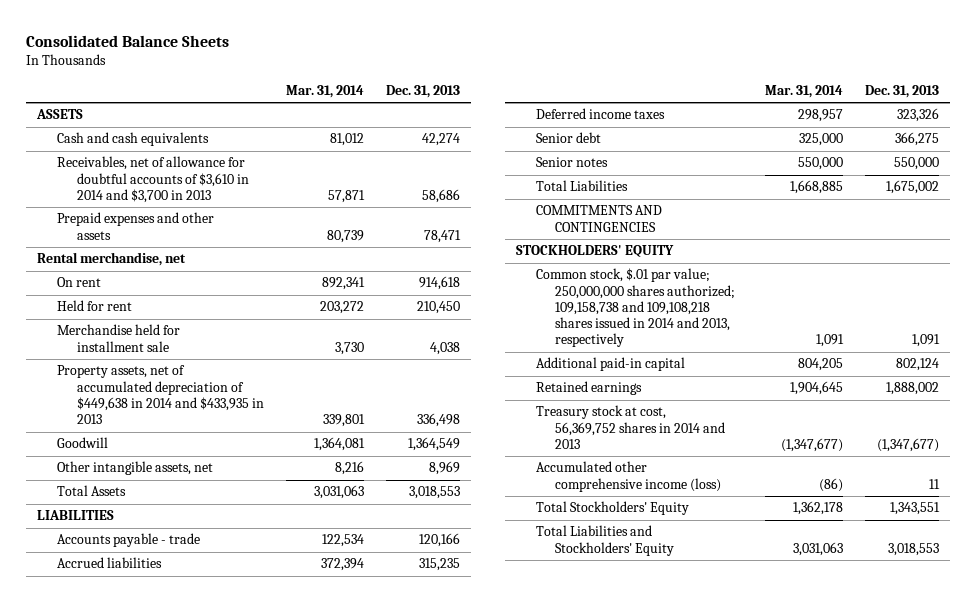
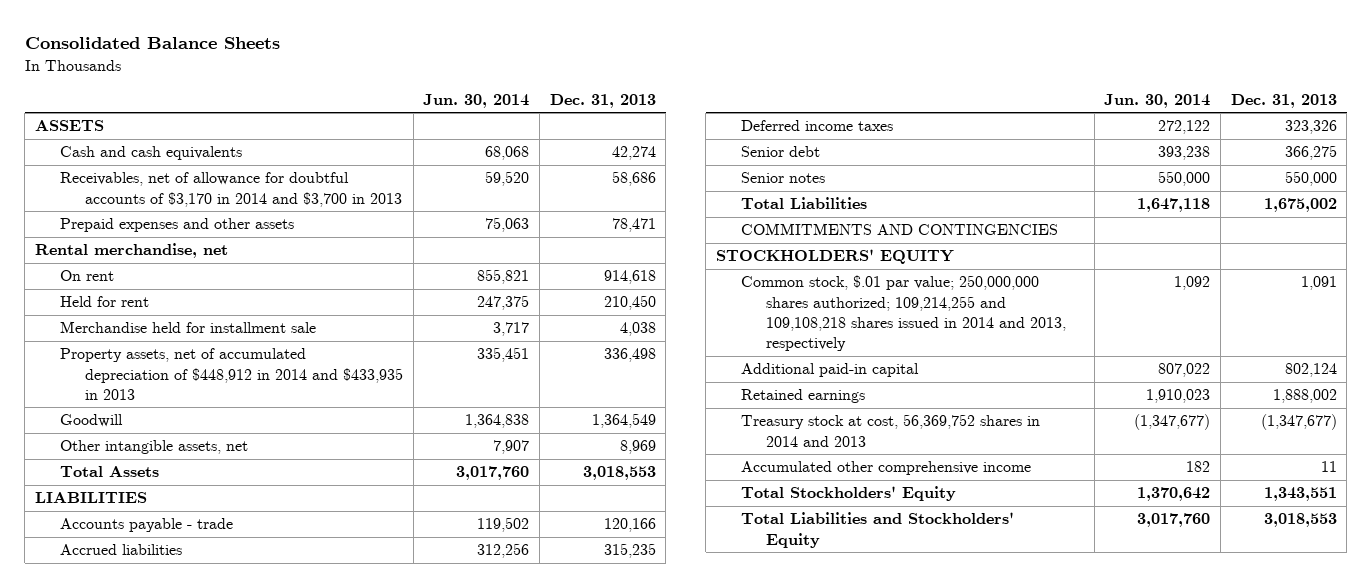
[286,84,365,98] Mar. 31, 2014 -> none
none -> [423,93,530,108] Jun. 30, 2014
[57,156,250,203] Receivables, net of allowance for doubtful accounts of $3,610 in 2014 and $3,700 in 2013 -> [59,172,402,207] Receivables, net of allowance for doubtful accounts of $3,170 in 2014 and $3,700 in 2013
[57,365,265,425] Property assets, net of accumulated depreciation of $449,638 in 2014 and $433,935 in 2013 -> [59,348,403,400] Property assets, net of accumulated depreciation of $448,912 in 2014 and $433,935 in 2013
[535,268,736,348] Common stock, $.01 par value; 250,000,000 shares authorized; 109,158,738 and 109,108,218 shares issued in 2014 and 2013, respectively -> [740,275,1066,352] Common stock, $.01 par value; 250,000,000 shares authorized; 109,214,255 and 109,108,218 shares issued in 2014 and 2013, respectively
[535,461,722,492] Accumulated other comprehensive income (loss) -> [740,461,1031,476] Accumulated other comprehensive income

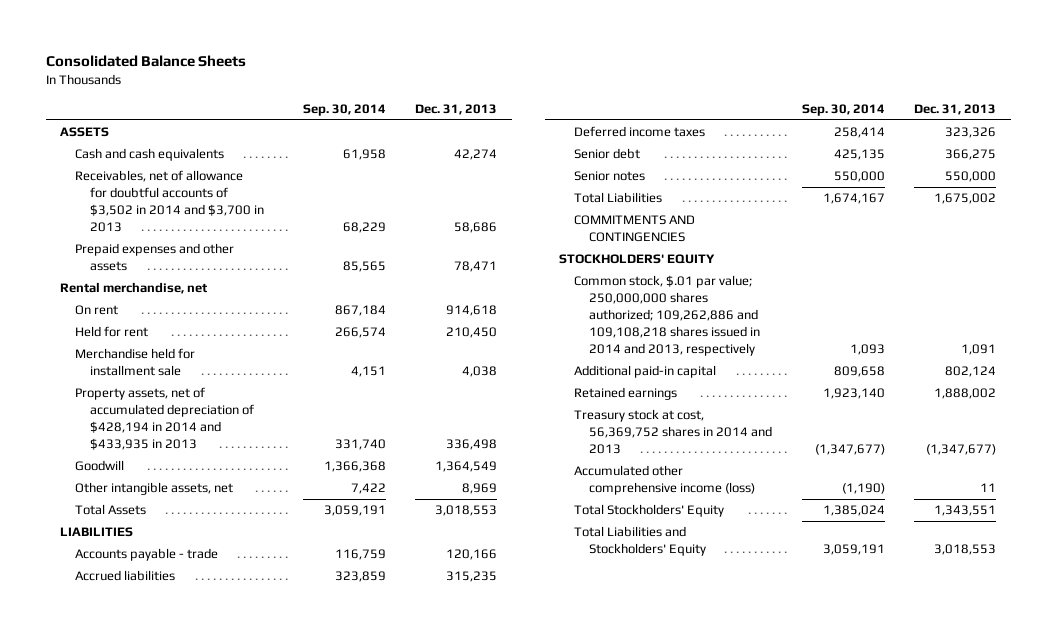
[423,93,530,108] Jun. 30, 2014 -> none
none -> [302,103,386,116] Sep. 30, 2014
[59,172,402,207] Receivables, net of allowance for doubtful accounts of $3,170 in 2014 and $3,700 in 2013 -> [75,170,265,232] Receivables, net of allowance for doubtful accounts of $3,502 in 2014 and $3,700 in 2013
[59,348,403,400] Property assets, net of accumulated depreciation of $448,912 in 2014 and $433,935 in 2013 -> [75,387,255,450] Property assets, net of accumulated depreciation of $428,194 in 2014 and $433,935 in 2013
[740,275,1066,352] Common stock, $.01 par value; 250,000,000 shares authorized; 109,214,255 and 109,108,218 shares issued in 2014 and 2013, respectively -> [574,275,761,356] Common stock, $.01 par value; 250,000,000 shares authorized; 109,262,886 and 109,108,218 shares issued in 2014 and 2013, respectively
[740,461,1031,476] Accumulated other comprehensive income -> [574,465,756,496] Accumulated other comprehensive income (loss)

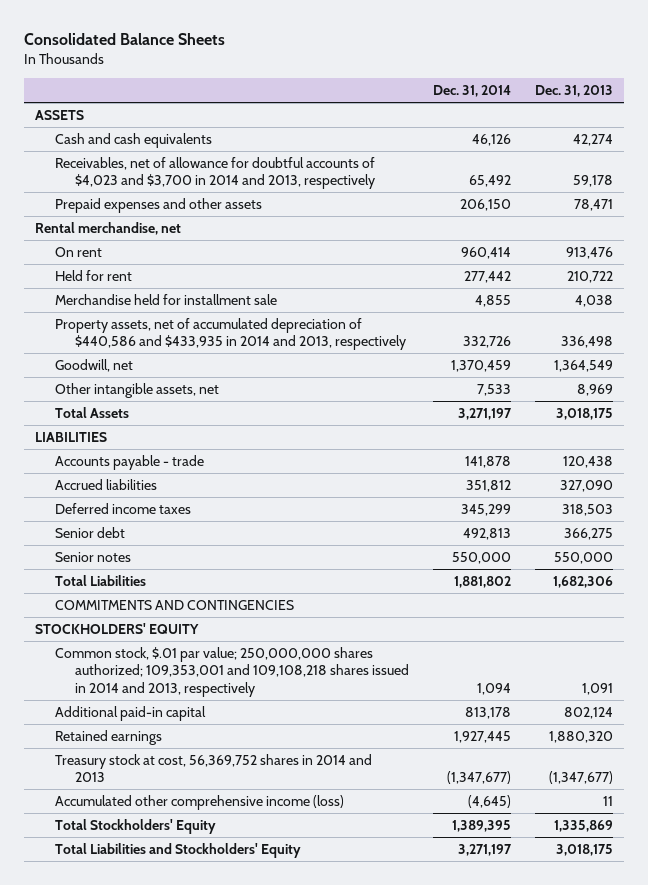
[302,103,386,116] Sep. 30, 2014 -> none
none -> [432,85,511,98] Dec. 31, 2014
[75,170,265,232] Receivables, net of allowance for doubtful accounts of $3,502 in 2014 and $3,700 in 2013 -> [55,156,376,190] Receivables, net of allowance for doubtful accounts of $4,023 and $3,700 in 2014 and 2013, respectively
[454,221,498,233] 58,686 -> [572,175,613,188] 59,178
[446,305,498,317] 914,618 -> [565,246,613,259] 913,476
[446,327,498,339] 210,450 -> [566,270,613,283] 210,722
[75,387,255,450] Property assets, net of accumulated depreciation of $428,194 in 2014 and $433,935 in 2013 -> [55,317,407,351] Property assets, net of accumulated depreciation of $440,586 and $433,935 in 2014 and 2013, respectively
[75,460,125,472] Goodwill -> [55,358,134,372] Goodwill, net
[435,505,498,517] 3,018,553 -> [555,407,613,420] 3,018,175
[446,549,498,561] 120,166 -> [562,455,613,468] 120,438
[446,571,498,583] 315,235 -> [559,479,613,492] 327,090
[945,127,997,139] 323,326 -> [561,503,613,516] 318,503
[934,193,997,205] 1,675,002 -> [552,575,613,588] 1,682,306
[574,275,761,356] Common stock, $.01 par value; 250,000,000 shares authorized; 109,262,886 and 109,108,218 shares issued in 2014 and 2013, respectively -> [55,646,410,697] Common stock, $.01 par value; 250,000,000 shares authorized; 109,353,001 and 109,108,218 shares issued in 2014 and 2013, respectively
[934,388,997,400] 1,888,002 -> [548,730,613,743] 1,880,320
[934,505,997,517] 1,343,551 -> [553,819,613,832] 1,335,869
[934,544,997,556] 3,018,553 -> [555,843,613,856] 3,018,175

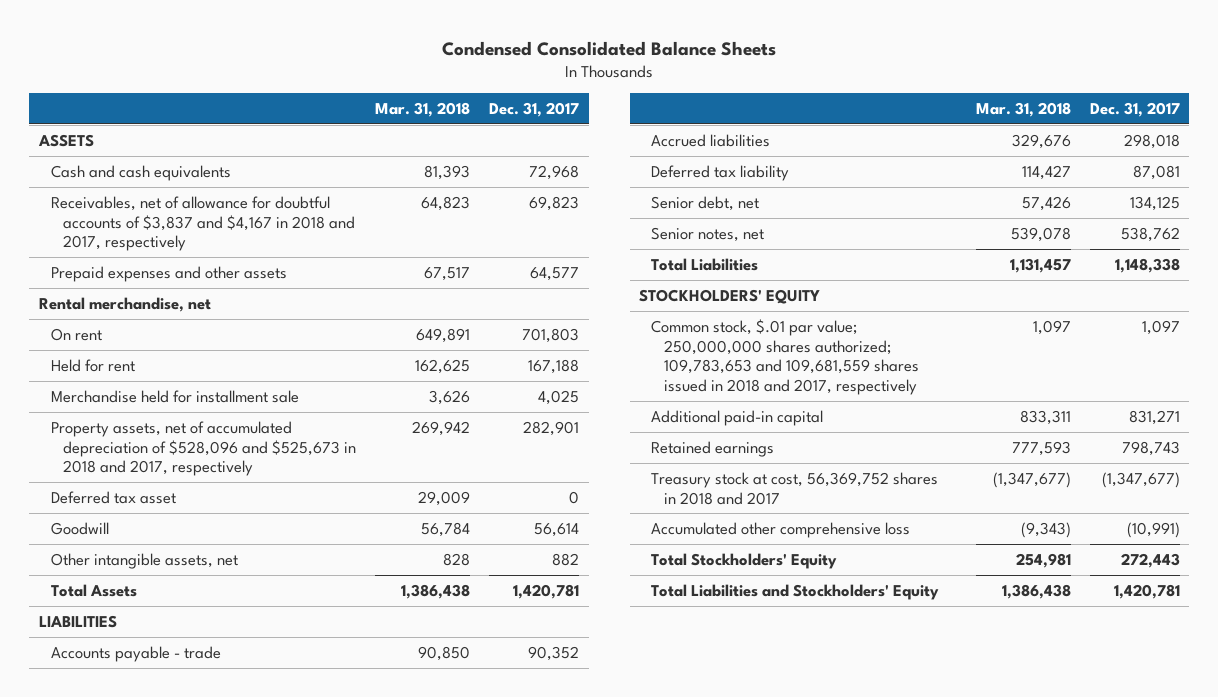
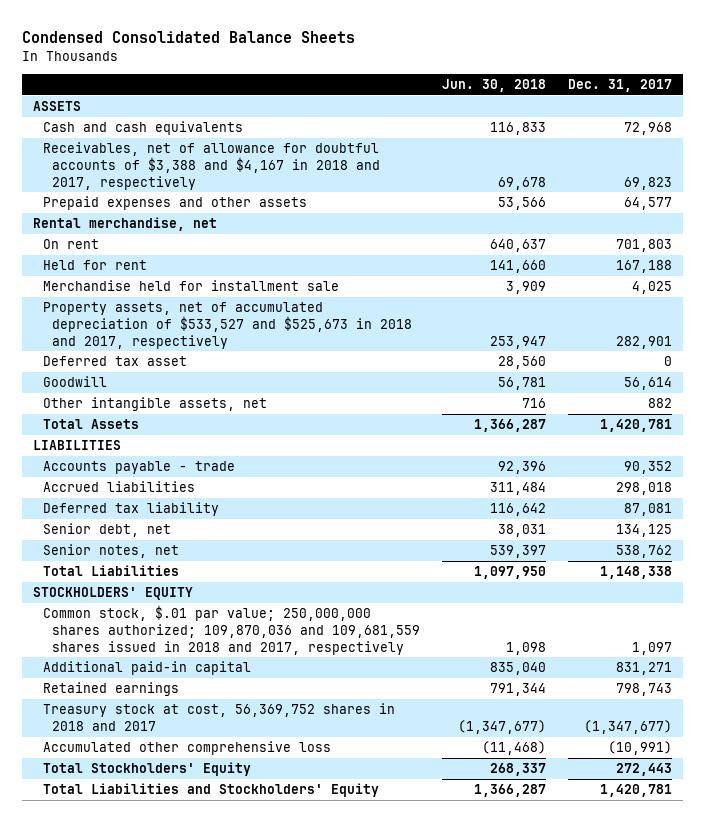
[375,101,471,117] Mar. 31, 2018 -> none
none -> [442,79,547,93] Jun. 30, 2018
[50,195,356,252] Receivables, net of allowance for doubtful accounts of $3,837 and $4,167 in 2018 and 2017, respectively -> [42,142,381,190] Receivables, net of allowance for doubtful accounts of $3,388 and $4,167 in 2018 and 2017, respectively
[50,420,357,477] Property assets, net of accumulated depreciation of $528,096 and $525,673 in 2018 and 2017, respectively -> [42,302,413,349] Property assets, net of accumulated depreciation of $533,527 and $525,673 in 2018 and 2017, respectively
[651,318,919,396] Common stock, $.01 par value; 250,000,000 shares authorized; 109,783,653 and 109,681,559 shares issued in 2018 and 2017, respectively -> [42,605,421,655] Common stock, $.01 par value; 250,000,000 shares authorized; 109,870,036 and 109,681,559 shares issued in 2018 and 2017, respectively

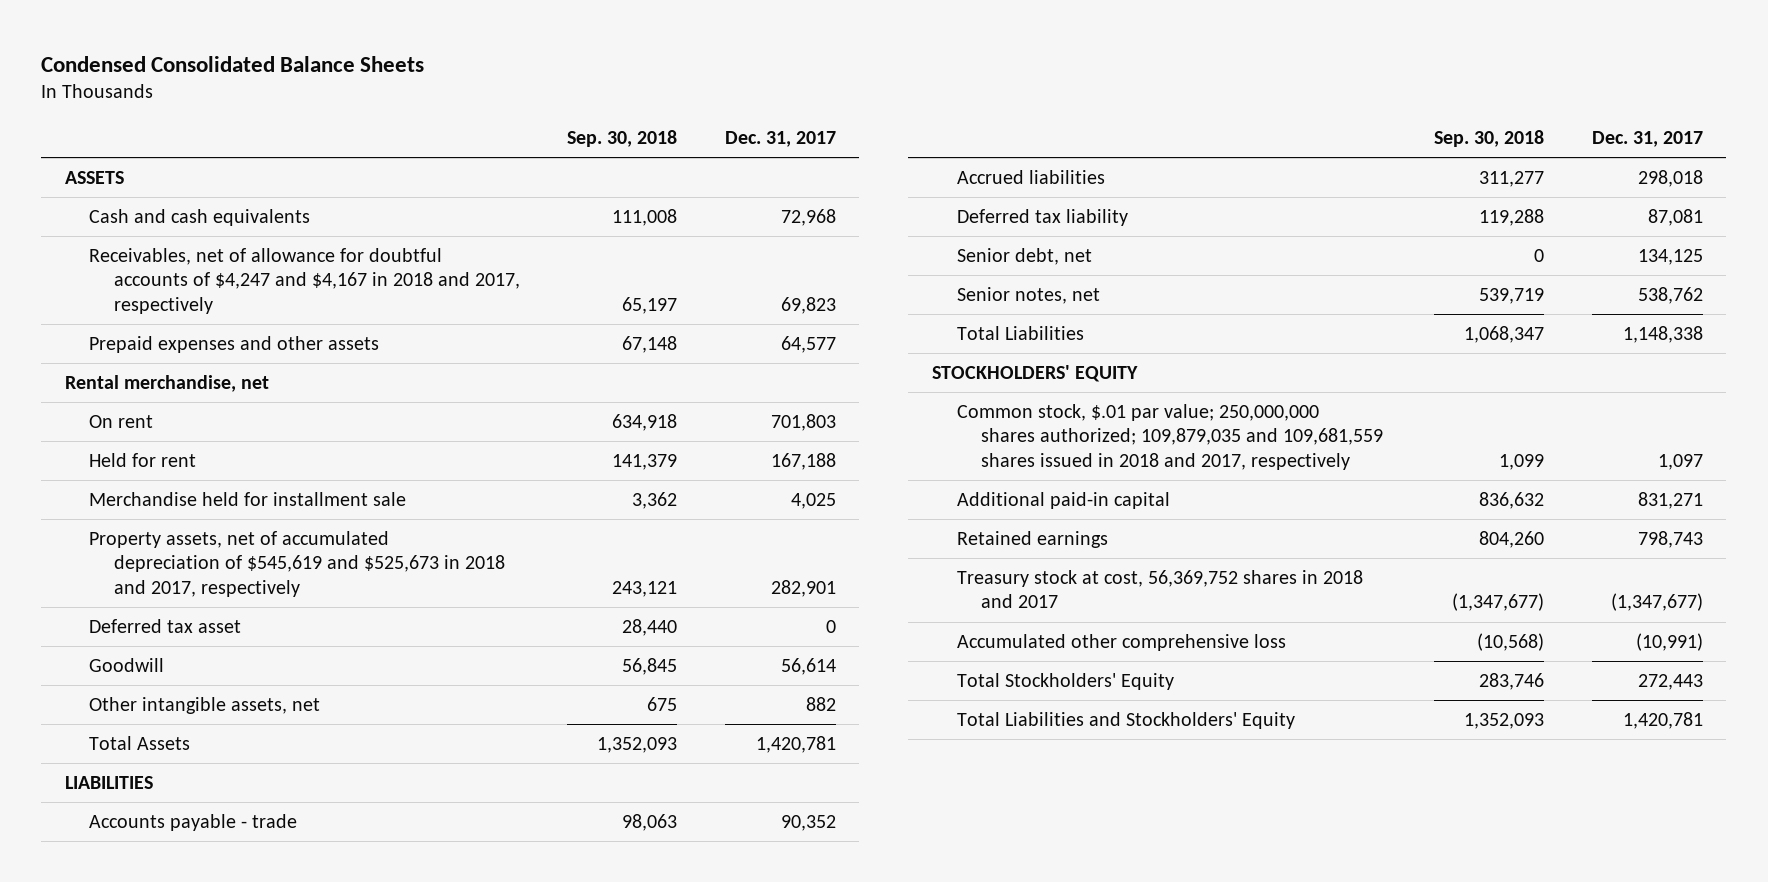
[442,79,547,93] Jun. 30, 2018 -> none
none -> [567,130,678,148] Sep. 30, 2018
[42,142,381,190] Receivables, net of allowance for doubtful accounts of $3,388 and $4,167 in 2018 and 2017, respectively -> [89,247,520,314] Receivables, net of allowance for doubtful accounts of $4,247 and $4,167 in 2018 and 2017, respectively
[42,302,413,349] Property assets, net of accumulated depreciation of $533,527 and $525,673 in 2018 and 2017, respectively -> [89,530,505,597] Property assets, net of accumulated depreciation of $545,619 and $525,673 in 2018 and 2017, respectively
[42,605,421,655] Common stock, $.01 par value; 250,000,000 shares authorized; 109,870,036 and 109,681,559 shares issued in 2018 and 2017, respectively -> [956,403,1383,470] Common stock, $.01 par value; 250,000,000 shares authorized; 109,879,035 and 109,681,559 shares issued in 2018 and 2017, respectively

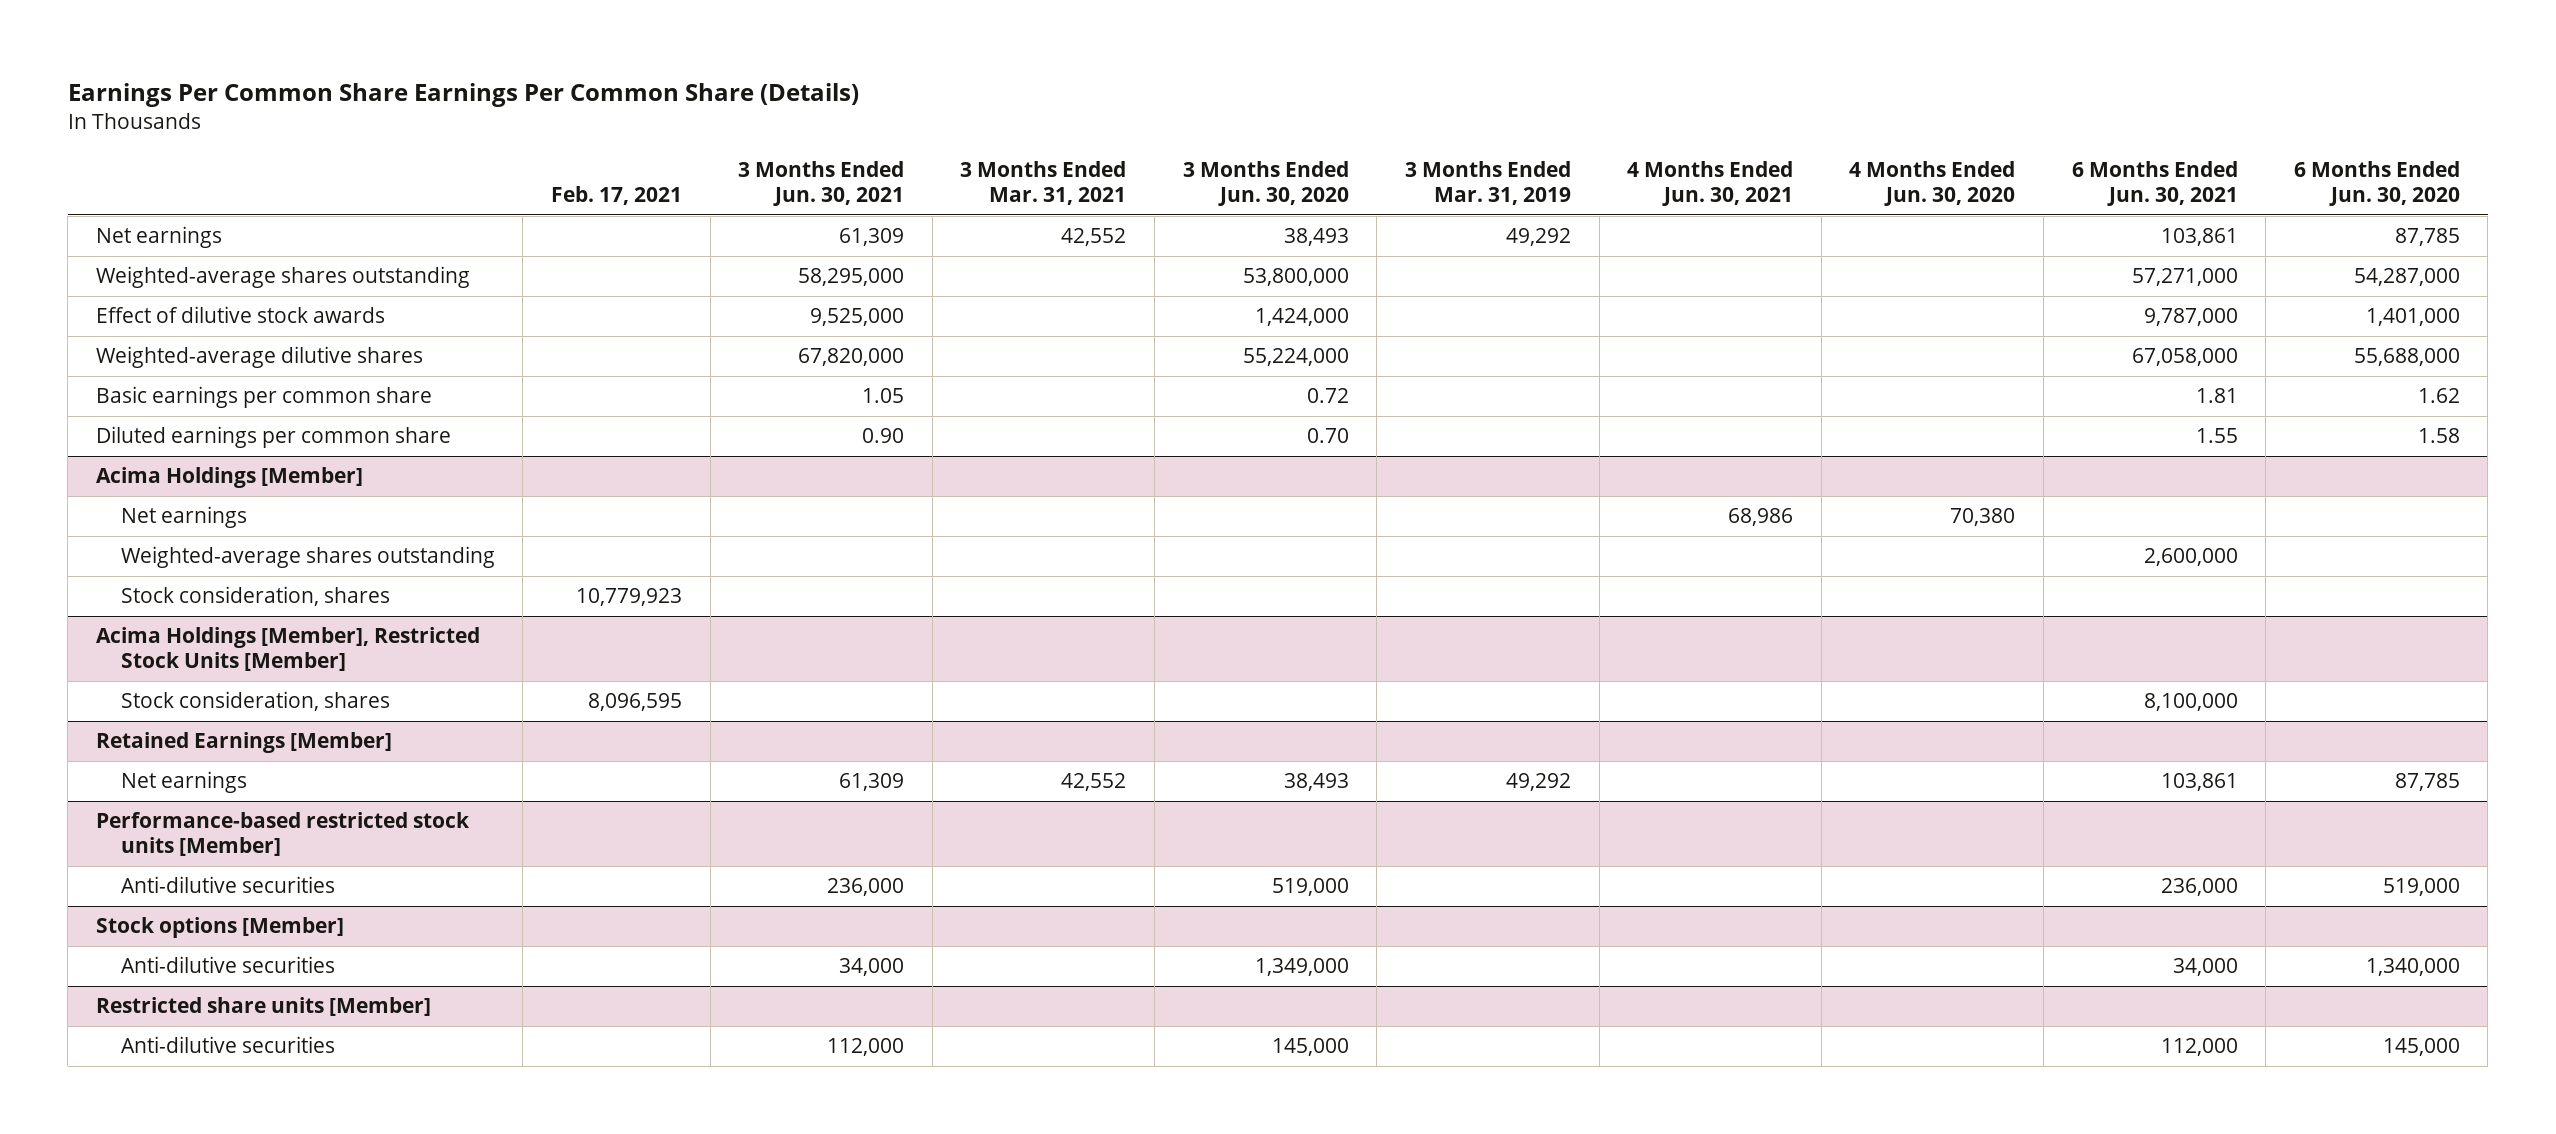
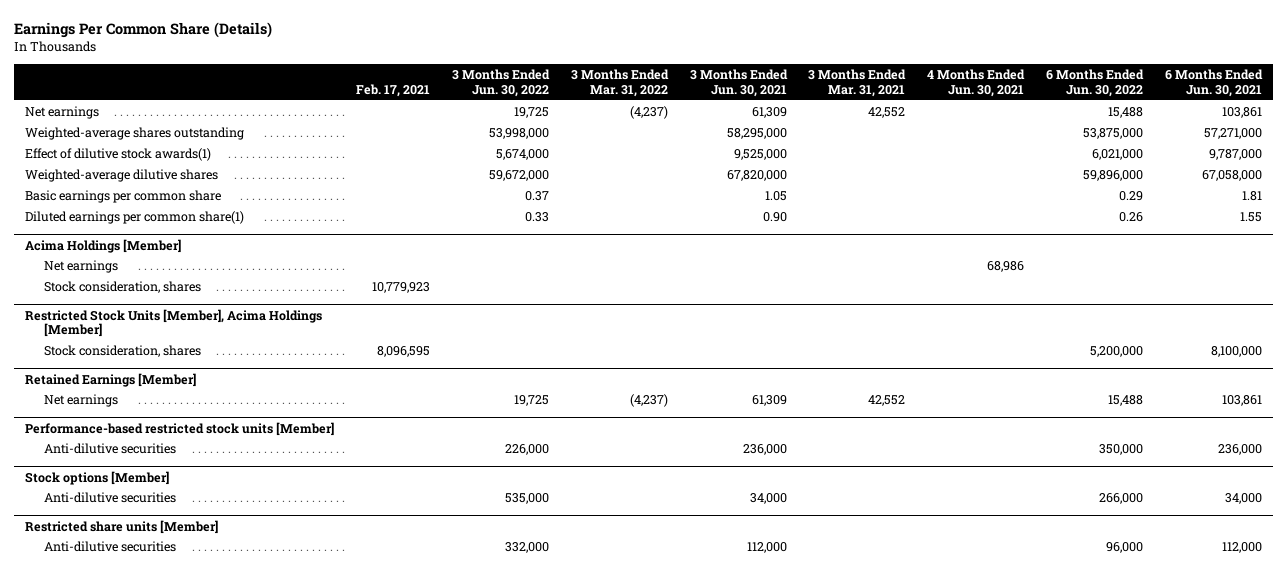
[67,82,859,107] Earnings Per Common Share Earnings Per Common Share (Details) -> [14,22,273,39] Earnings Per Common Share (Details)
[1182,161,1349,207] 3 Months Ended Jun. 30, 2020 -> none
[1404,161,1571,206] 3 Months Ended Mar. 31, 2019 -> none
[1849,161,2016,207] 4 Months Ended Jun. 30, 2020 -> none
[2293,161,2460,207] 6 Months Ended Jun. 30, 2020 -> none
none -> [452,68,551,97] 3 Months Ended Jun. 30, 2022
none -> [570,68,669,97] 3 Months Ended Mar. 31, 2022
none -> [1046,68,1145,97] 6 Months Ended Jun. 30, 2022
[96,306,386,324] Effect of dilutive stock awards -> [25,148,212,162] Effect of dilutive stock awards(1)
[96,426,452,449] Diluted earnings per common share -> [25,211,245,225] Diluted earnings per common share(1)
[120,546,495,569] Weighted-average shares outstanding -> none
[96,627,481,672] Acima Holdings [Member], Restricted Stock Units [Member] -> [25,308,323,338] Restricted Stock Units [Member], Acima Holdings [Member]

